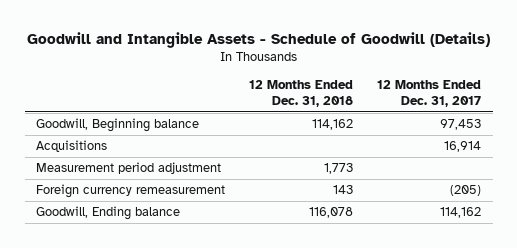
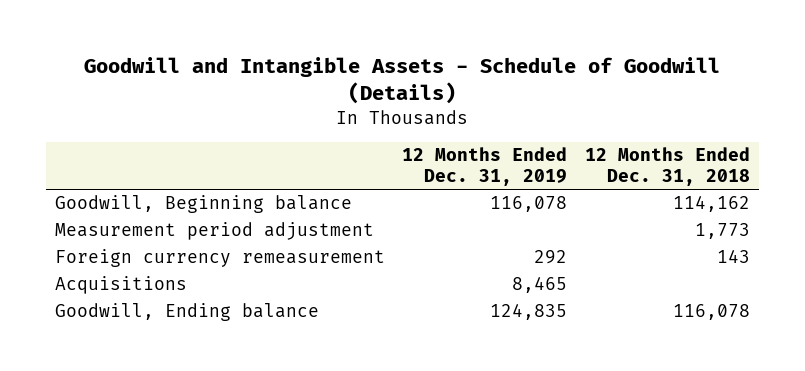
[376,79,481,108] 12 Months Ended Dec. 31, 2017 -> none
none -> [402,147,568,187] 12 Months Ended Dec. 31, 2019
[36,140,108,153] Acquisitions -> [54,276,187,295] Acquisitions

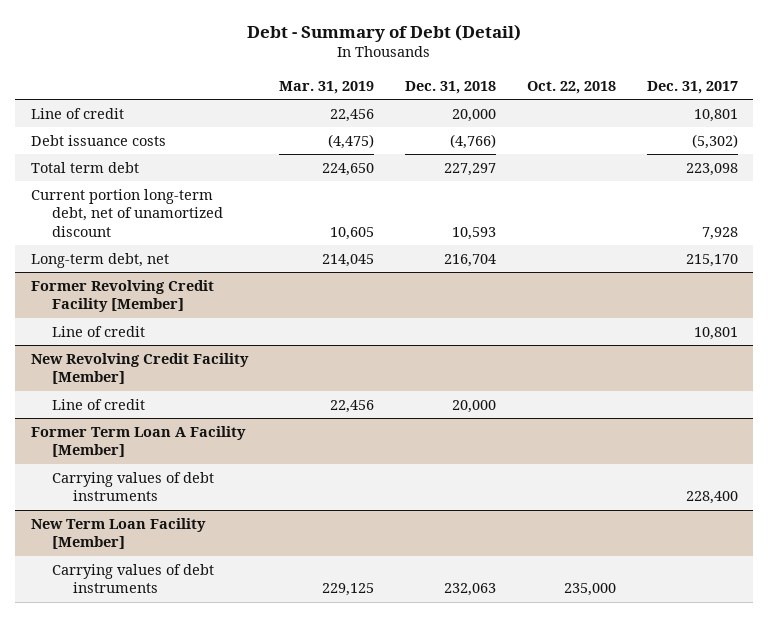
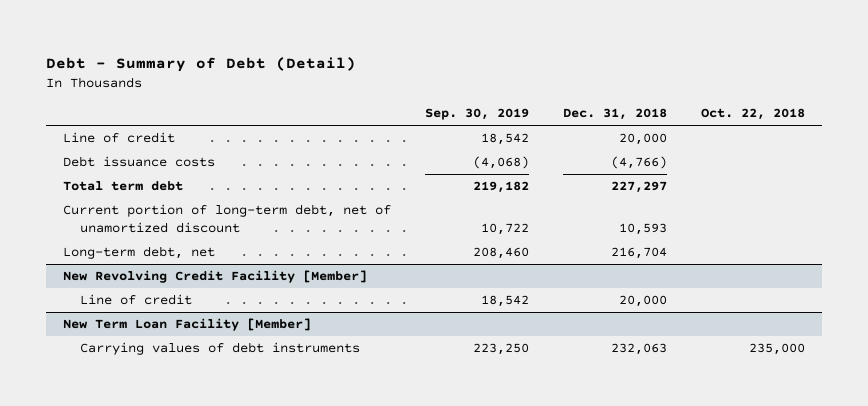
[278,80,374,94] Mar. 31, 2019 -> none
[646,80,738,94] Dec. 31, 2017 -> none
none -> [424,108,529,121] Sep. 30, 2019
[30,188,223,237] Current portion long-term debt, net of unamortized discount -> [62,204,391,234] Current portion of long-term debt, net of unamortized discount
[30,279,214,313] Former Revolving Credit Facility [Member] -> none
[51,325,145,337] Line of credit -> none
[30,425,246,458] Former Term Loan A Facility [Member] -> none
[51,471,214,502] Carrying values of debt instruments -> none

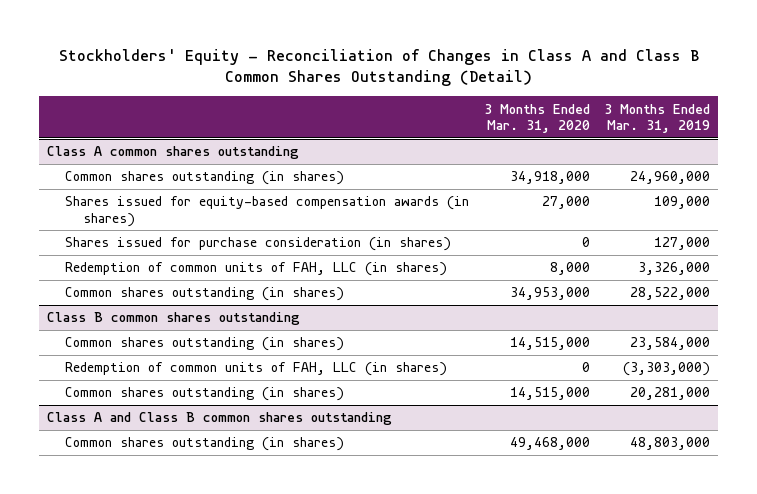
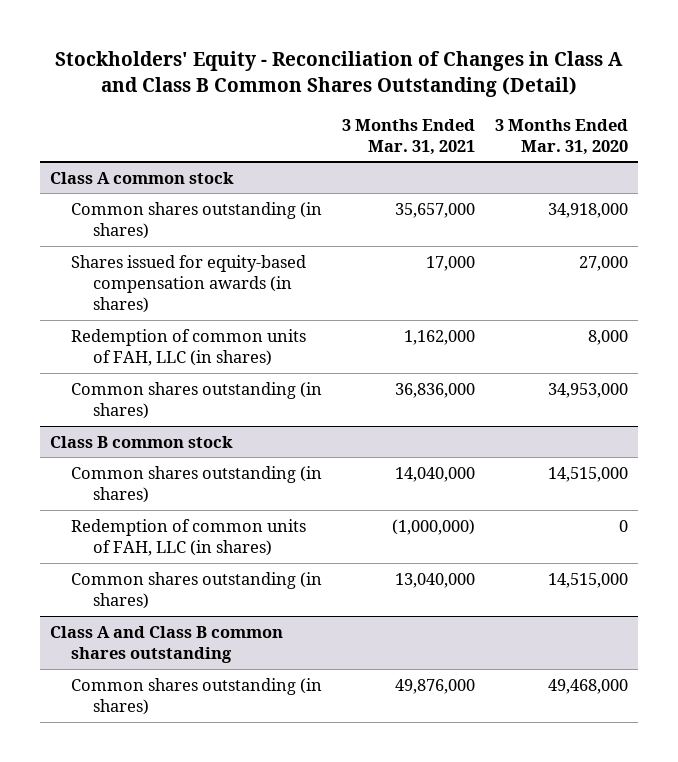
[604,103,711,133] 3 Months Ended Mar. 31, 2019 -> none
none -> [342,118,476,155] 3 Months Ended Mar. 31, 2021
[46,146,299,160] Class A common shares outstanding -> [50,171,235,184] Class A common stock
[64,237,451,252] Shares issued for purchase consideration (in shares) -> none
[46,312,300,326] Class B common shares outstanding -> [50,435,234,448] Class B common stock

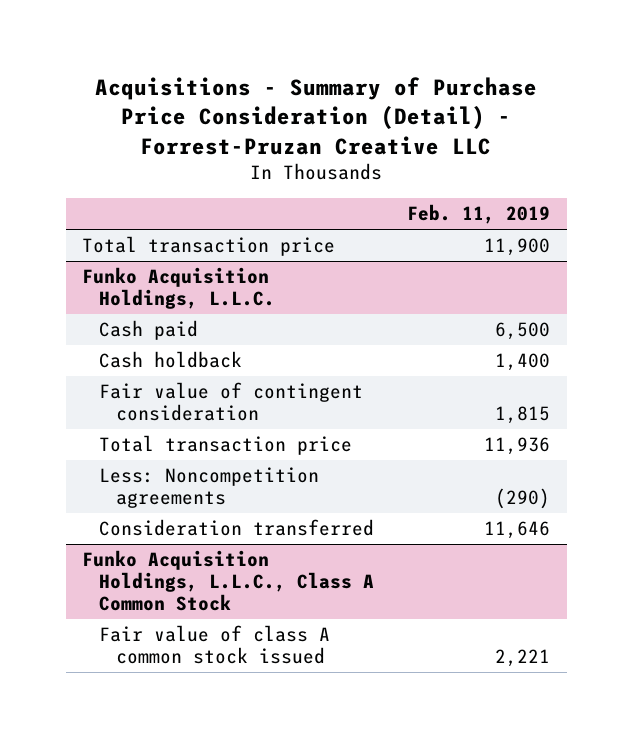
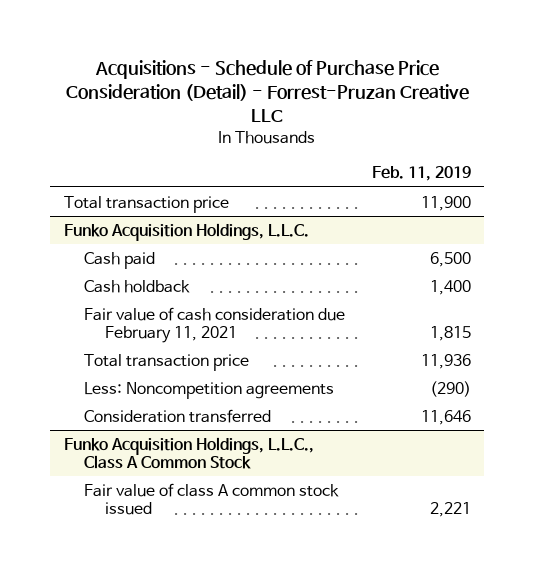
[95,76,538,155] Acquisitions - Summary of Purchase Price Consideration (Detail) - Forrest-Pruzan Creative LLC -> [66,60,470,123] Acquisitions - Schedule of Purchase Price Consideration (Detail) - Forrest-Pruzan Creative LLC
[98,382,363,422] Fair value of contingent consideration -> [84,306,346,343] Fair value of cash consideration due February 11, 2021

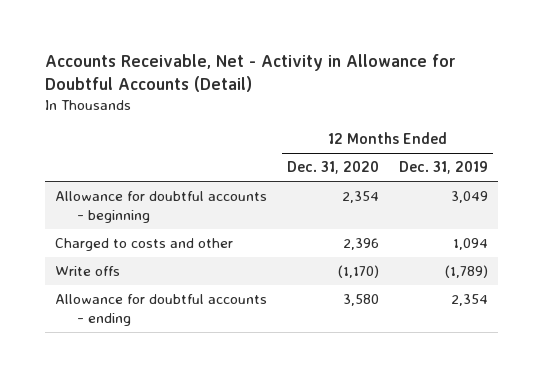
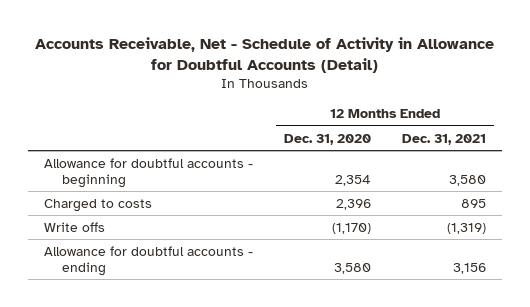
[44,54,456,93] Accounts Receivable, Net - Activity in Allowance for Doubtful Accounts (Detail) -> [35,37,495,74] Accounts Receivable, Net - Schedule of Activity in Allowance for Doubtful Accounts (Detail)
[399,161,489,175] Dec. 31, 2019 -> none
none -> [402,133,487,145] Dec. 31, 2021
[54,238,233,252] Charged to costs and other -> [44,198,153,212] Charged to costs

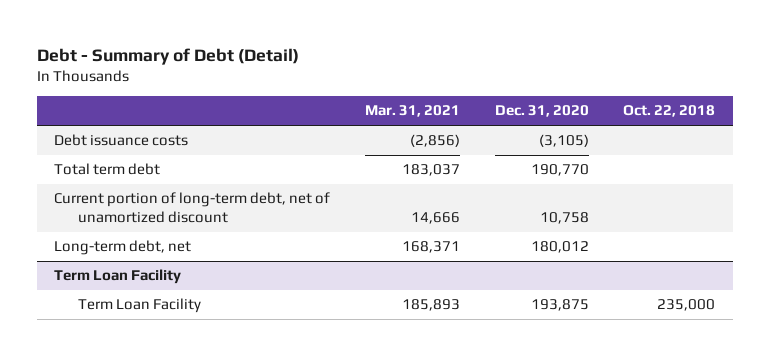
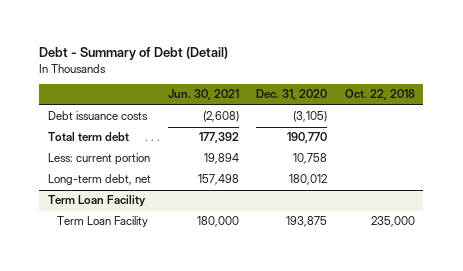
[365,105,461,118] Mar. 31, 2021 -> none
none -> [168,89,240,101] Jun. 30, 2021
[54,192,331,223] Current portion of long-term debt, net of unamortized discount -> [48,153,151,166] Less: current portion

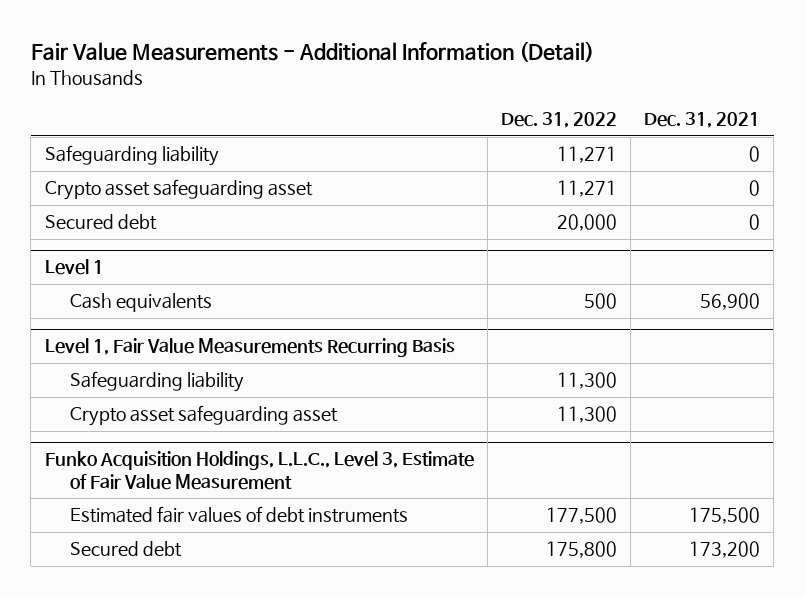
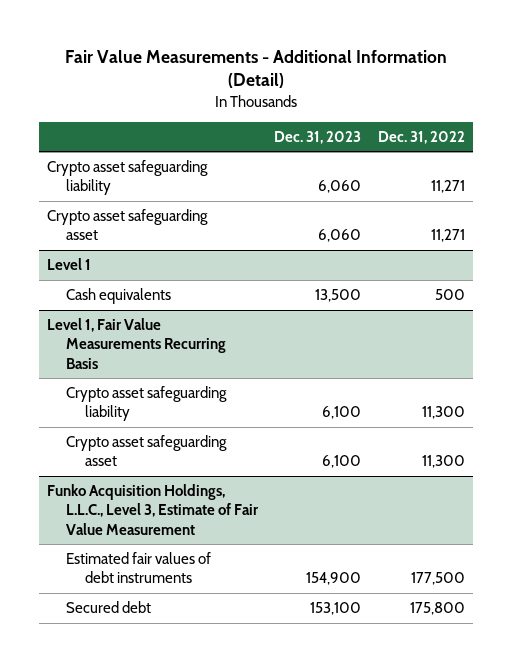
[644,112,761,129] Dec. 31, 2021 -> none
none -> [274,130,362,144] Dec. 31, 2023
[44,145,219,167] Safeguarding liability -> [47,160,209,196] Crypto asset safeguarding liability
[44,214,157,231] Secured debt -> none
[69,371,244,393] Safeguarding liability -> [66,386,228,422] Crypto asset safeguarding liability

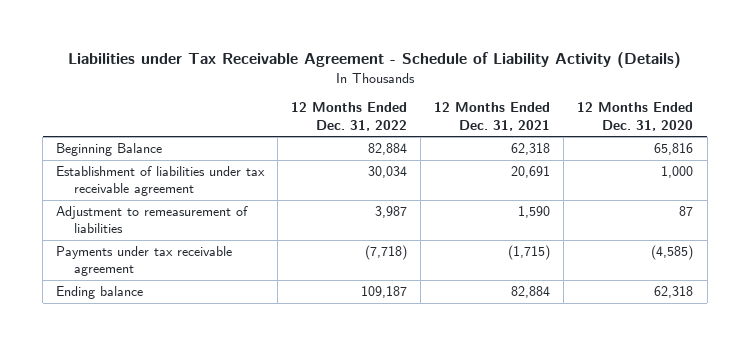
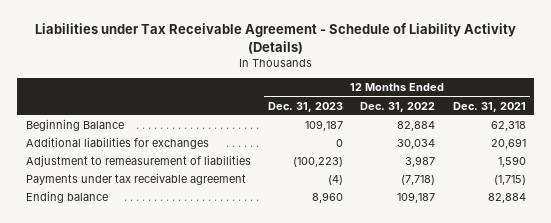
[577,102,694,131] 12 Months Ended Dec. 31, 2020 -> none
none -> [268,101,344,112] Dec. 31, 2023
[56,166,266,197] Establishment of liabilities under tax receivable agreement -> [25,137,209,150] Additional liabilities for exchanges

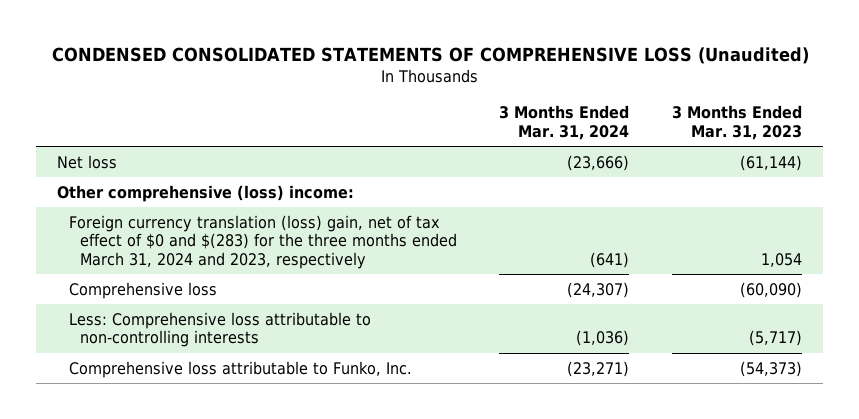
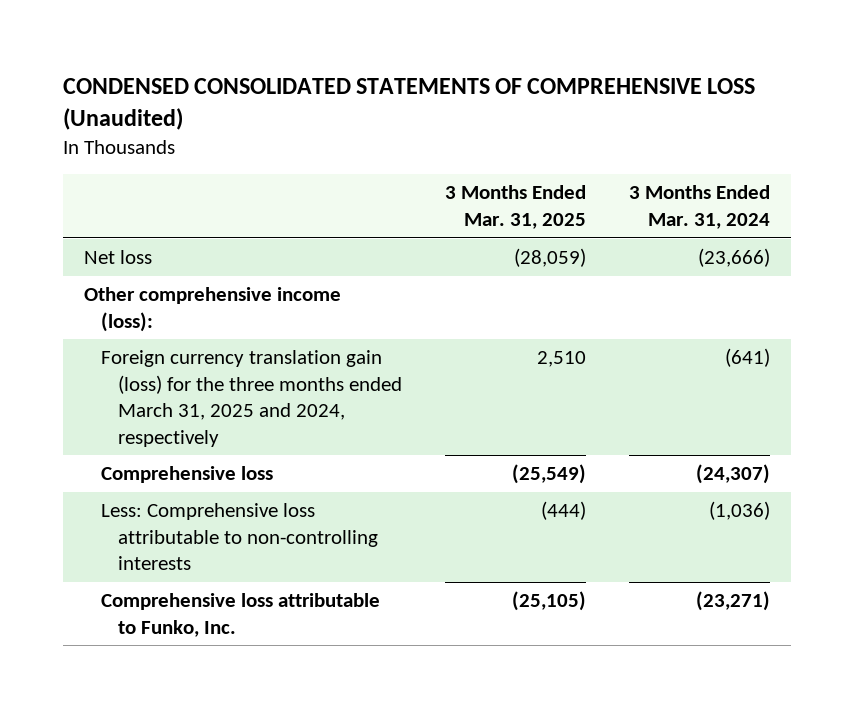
[671,105,802,140] 3 Months Ended Mar. 31, 2023 -> none
none -> [445,185,587,229] 3 Months Ended Mar. 31, 2025
[57,184,355,202] Other comprehensive (loss) income: -> [84,286,342,332] Other comprehensive income (loss):
[68,214,457,269] Foreign currency translation (loss) gain, net of tax effect of $0 and $(283) for the three months ended March 31, 2024 and 2023, respectively -> [101,349,403,447] Foreign currency translation gain (loss) for the three months ended March 31, 2025 and 2024, respectively

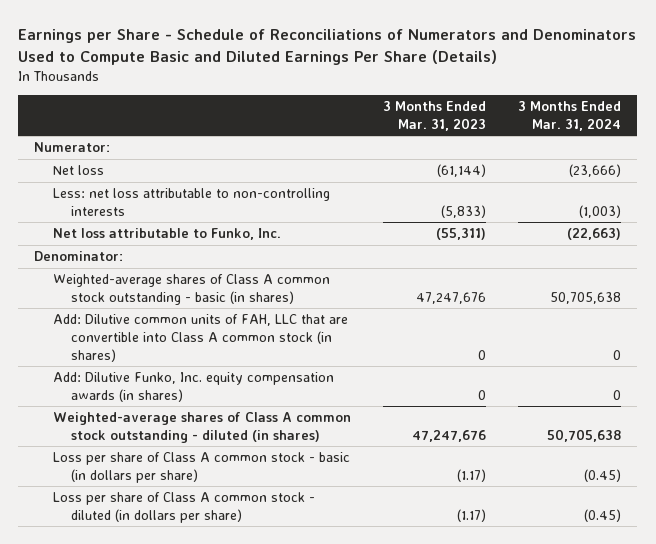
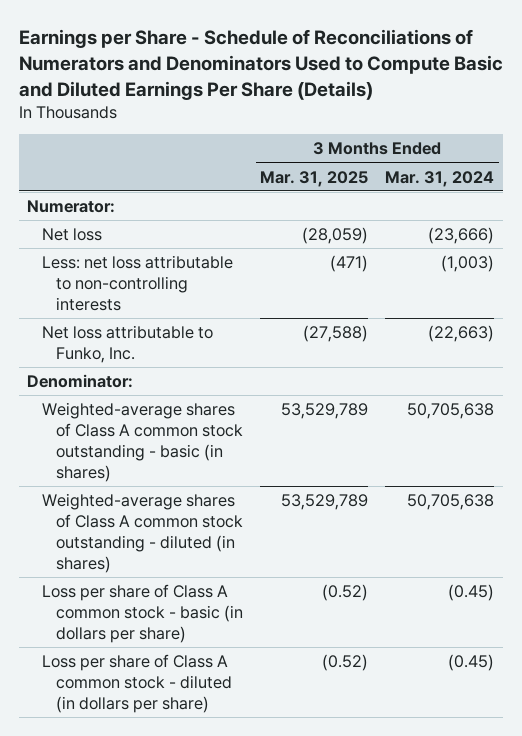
[382,101,486,131] 3 Months Ended Mar. 31, 2023 -> none
none -> [260,170,369,187] Mar. 31, 2025
[52,314,348,362] Add: Dilutive common units of FAH, LLC that are convertible into Class A common stock (in shares) -> none
[52,372,334,402] Add: Dilutive Funko, Inc. equity compensation awards (in shares) -> none

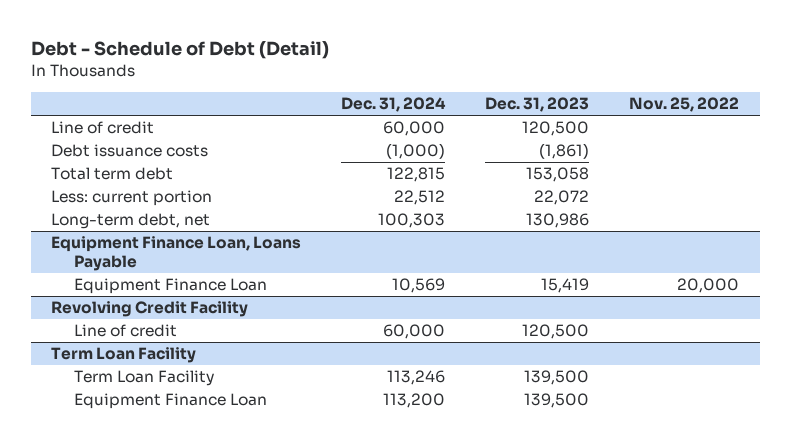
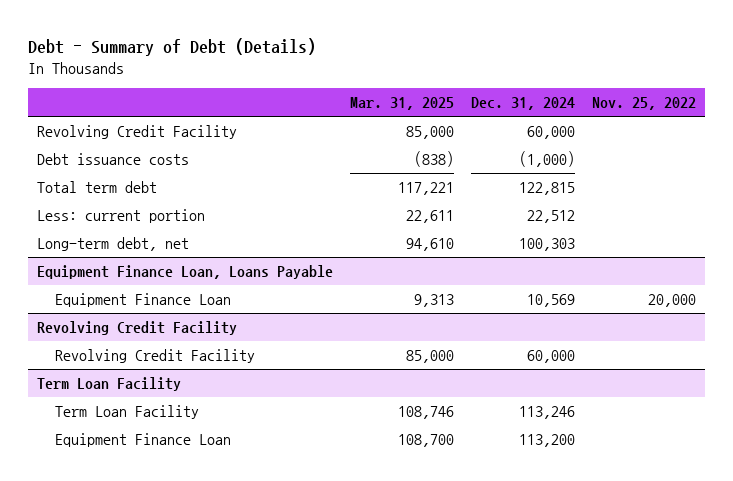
[30,41,329,60] Debt - Schedule of Debt (Detail) -> [28,38,317,57] Debt - Summary of Debt (Details)
[485,97,590,113] Dec. 31, 2023 -> none
none -> [349,97,454,111] Mar. 31, 2025
[50,121,154,135] Line of credit -> [36,124,237,139] Revolving Credit Facility
[73,324,177,338] Line of credit -> [55,348,256,363] Revolving Credit Facility

